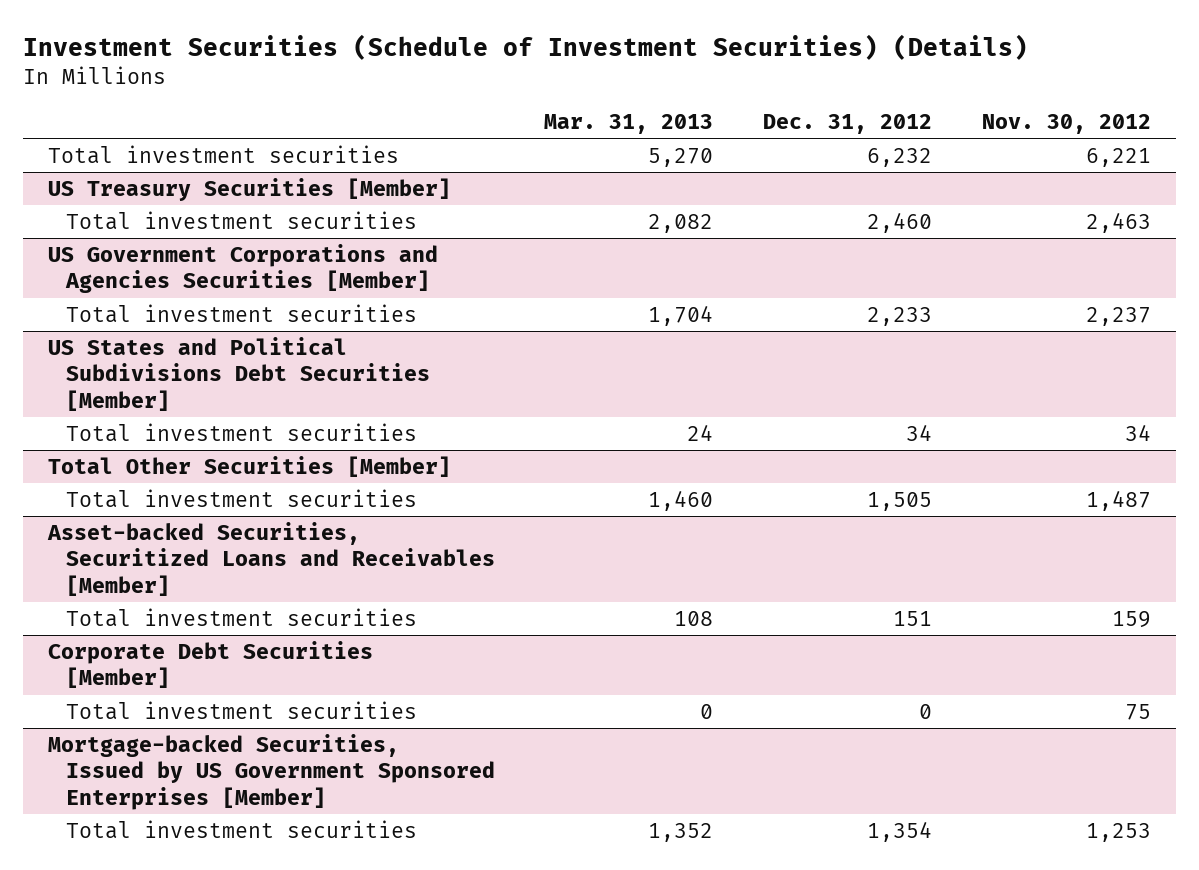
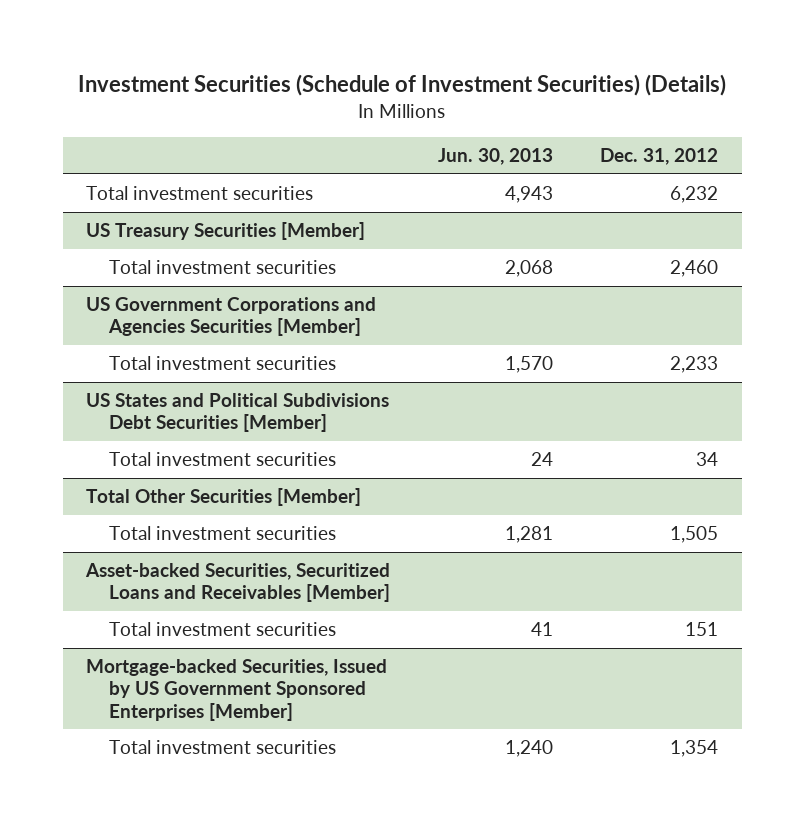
[544,114,714,135] Mar. 31, 2013 -> none
[981,114,1151,135] Nov. 30, 2012 -> none
none -> [437,148,553,166] Jun. 30, 2013
[48,640,374,689] Corporate Debt Securities [Member] -> none
[65,700,417,720] Total investment securities -> none

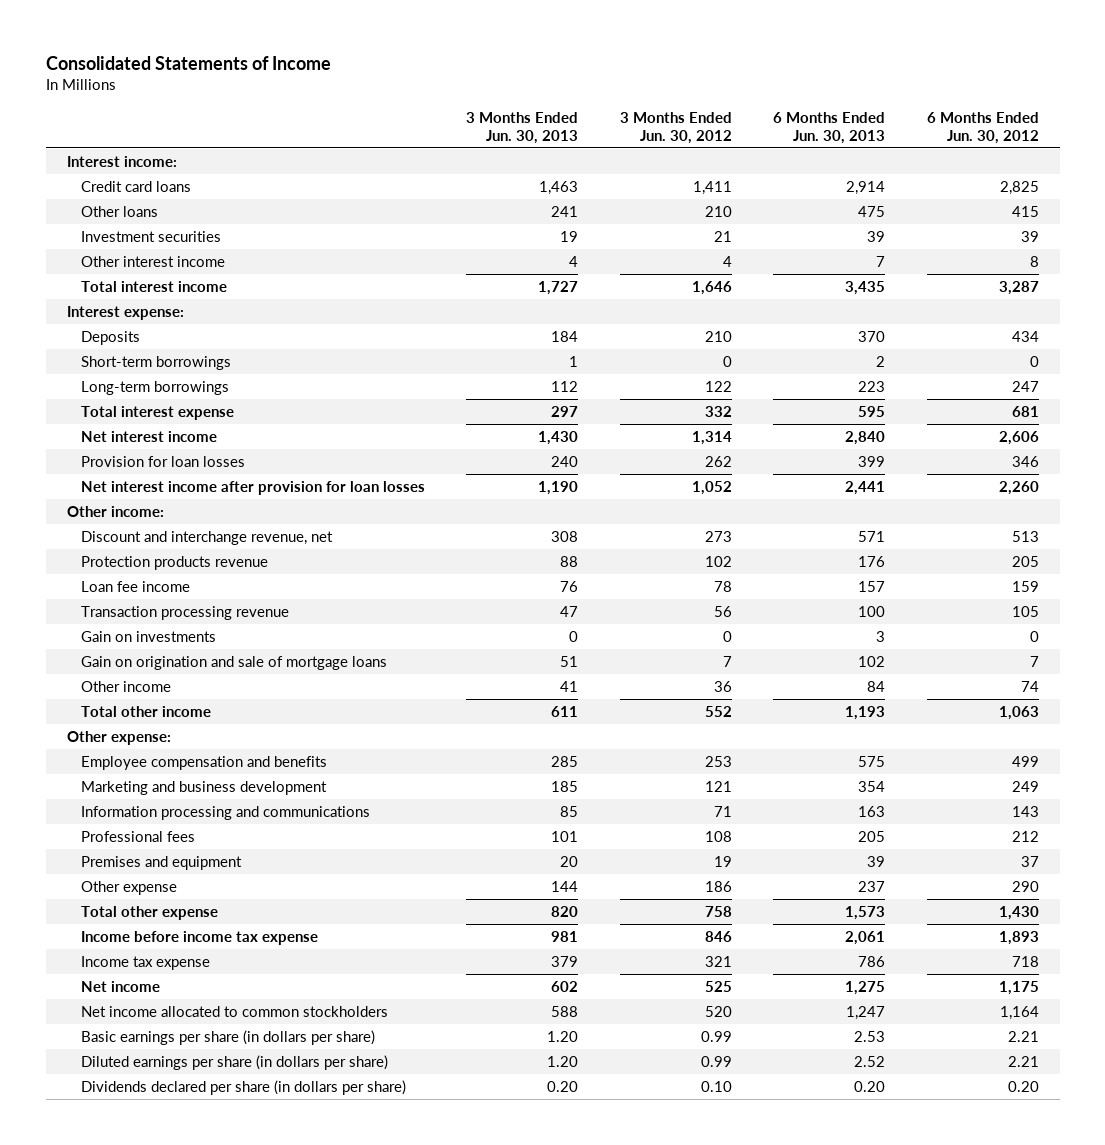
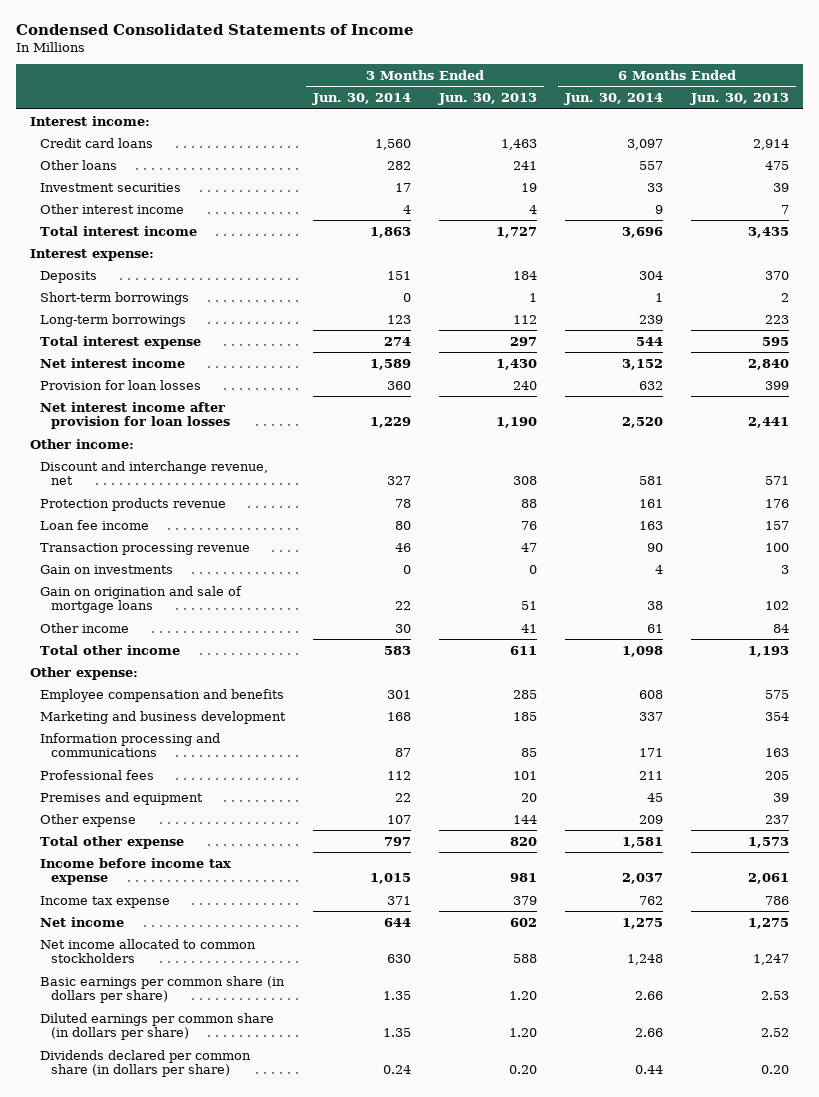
[45,55,331,70] Consolidated Statements of Income -> [15,23,414,35] Condensed Consolidated Statements of Income
[619,112,732,144] 3 Months Ended Jun. 30, 2012 -> none
[926,112,1039,144] 6 Months Ended Jun. 30, 2012 -> none
none -> [312,93,412,106] Jun. 30, 2014
none -> [564,93,664,106] Jun. 30, 2014
[81,1029,376,1045] Basic earnings per share (in dollars per share) -> [40,975,286,1004] Basic earnings per common share (in dollars per share)
[81,1054,389,1070] Diluted earnings per share (in dollars per share) -> [40,1012,275,1041] Diluted earnings per common share (in dollars per share)
[81,1079,407,1095] Dividends declared per share (in dollars per share) -> [40,1049,252,1078] Dividends declared per common share (in dollars per share)

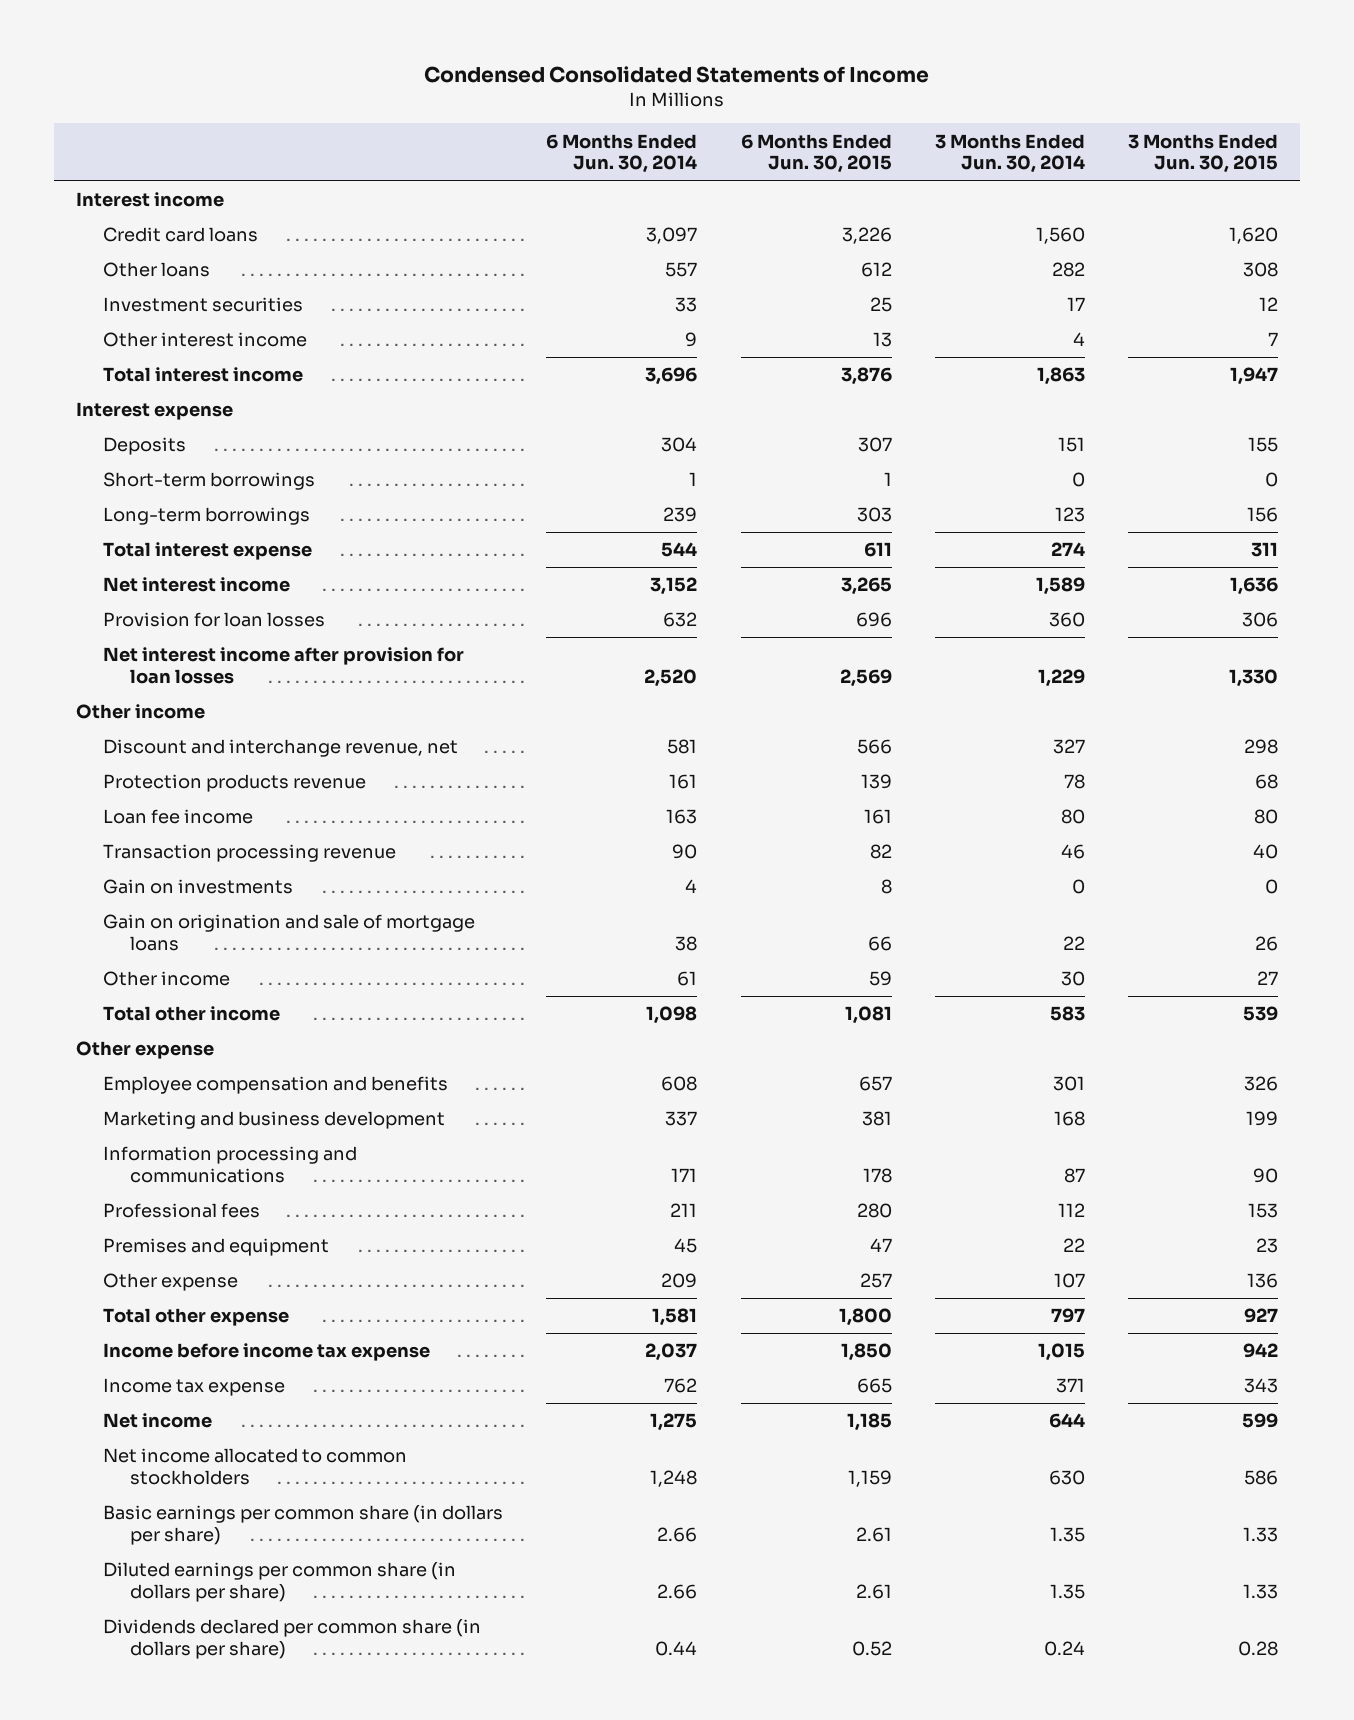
[438,93,538,106] Jun. 30, 2013 -> none
[690,93,790,106] Jun. 30, 2013 -> none
none -> [740,133,892,174] 6 Months Ended Jun. 30, 2015
none -> [1128,133,1279,174] 3 Months Ended Jun. 30, 2015
[29,115,150,126] Interest income: -> [75,192,224,208] Interest income
[29,248,154,261] Interest expense: -> [75,402,233,421] Interest expense
[29,438,134,449] Other income: -> [75,704,205,720] Other income
[29,666,138,680] Other expense: -> [75,1041,214,1060] Other expense

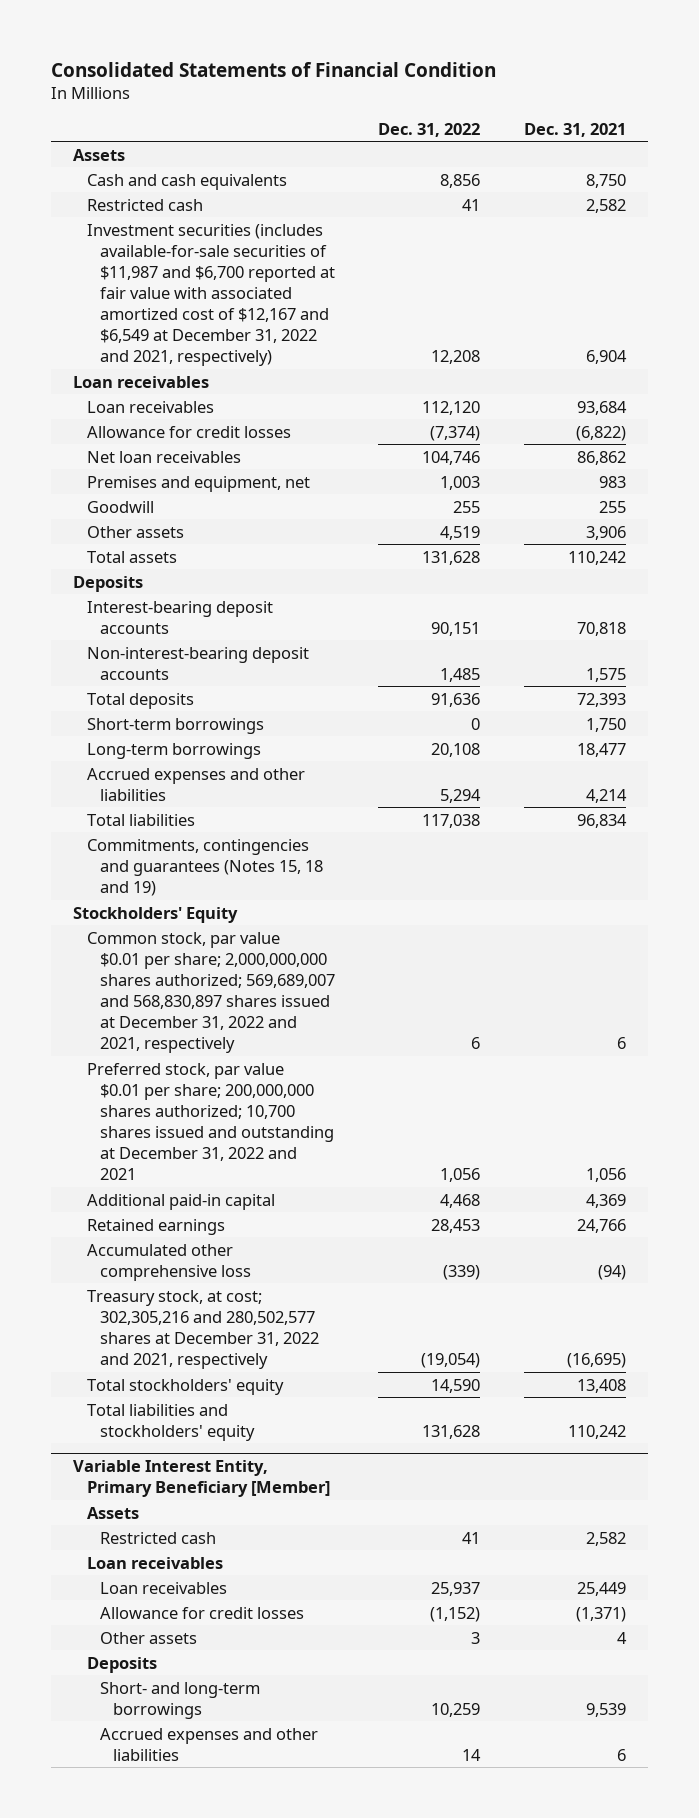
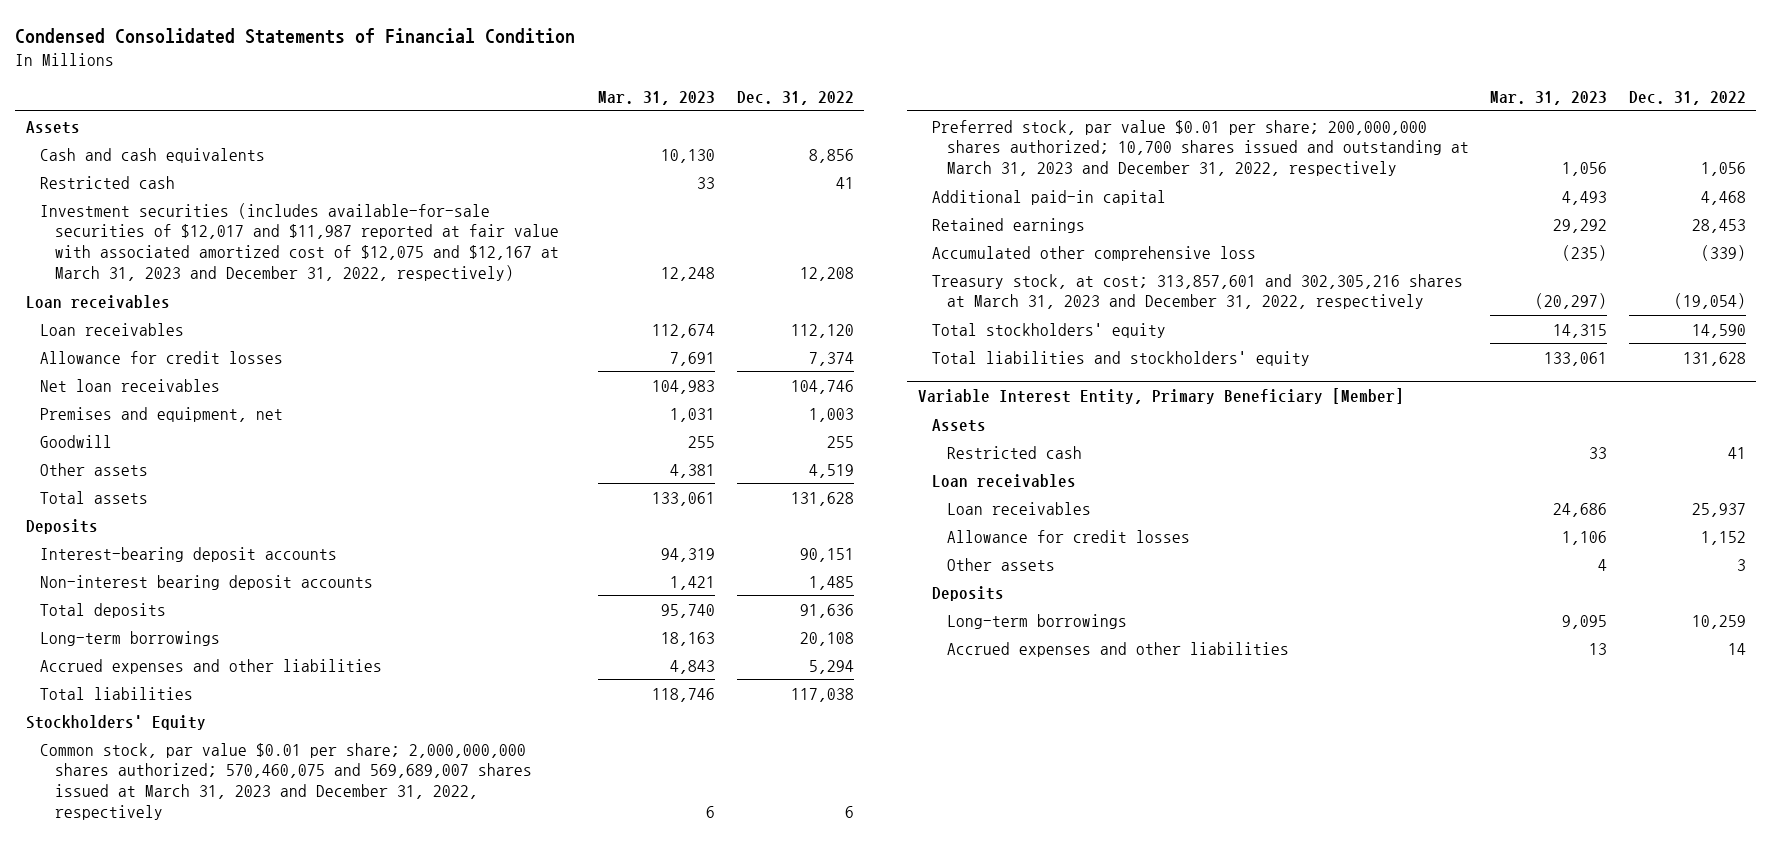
[51,62,497,78] Consolidated Statements of Financial Condition -> [15,27,576,44] Condensed Consolidated Statements of Financial Condition
[524,122,627,137] Dec. 31, 2021 -> none
none -> [598,90,716,105] Mar. 31, 2023
[86,223,335,367] Investment securities (includes available-for-sale securities of $11,987 and $6,700 reported at fair value with associated amortized cost of $12,167 and $6,549 at December 31, 2022 and 2021, respectively) -> [40,202,559,281] Investment securities (includes available-for-sale securities of $12,017 and $11,987 reported at fair value with associated amortized cost of $12,075 and $12,167 at March 31, 2023 and December 31, 2022, respectively)
[430,425,481,441] (7,374) -> [808,351,854,366] 7,374
[86,646,309,680] Non-interest-bearing deposit accounts -> [40,574,374,590] Non-interest bearing deposit accounts
[86,717,264,734] Short-term borrowings -> none
[86,838,323,896] Commitments, contingencies and guarantees (Notes 15, 18 and 19) -> none
[86,931,335,1054] Common stock, par value $0.01 per share; 2,000,000,000 shares authorized; 569,689,007 and 568,830,897 shares issued at December 31, 2022 and 2021, respectively -> [40,742,532,820] Common stock, par value $0.01 per share; 2,000,000,000 shares authorized; 570,460,075 and 569,689,007 shares issued at March 31, 2023 and December 31, 2022, respectively
[86,1062,334,1181] Preferred stock, par value $0.01 per share; 200,000,000 shares authorized; 10,700 shares issued and outstanding at December 31, 2022 and 2021 -> [932,119,1469,177] Preferred stock, par value $0.01 per share; 200,000,000 shares authorized; 10,700 shares issued and outstanding at March 31, 2023 and December 31, 2022, respectively
[86,1289,319,1369] Treasury stock, at cost; 302,305,216 and 280,502,577 shares at December 31, 2022 and 2021, respectively -> [932,273,1464,310] Treasury stock, at cost; 313,857,601 and 302,305,216 shares at March 31, 2023 and December 31, 2022, respectively
[430,1606,481,1622] (1,152) -> [1700,530,1746,545] 1,152
[99,1681,260,1719] Short- and long-term borrowings -> [946,613,1127,629] Long-term borrowings

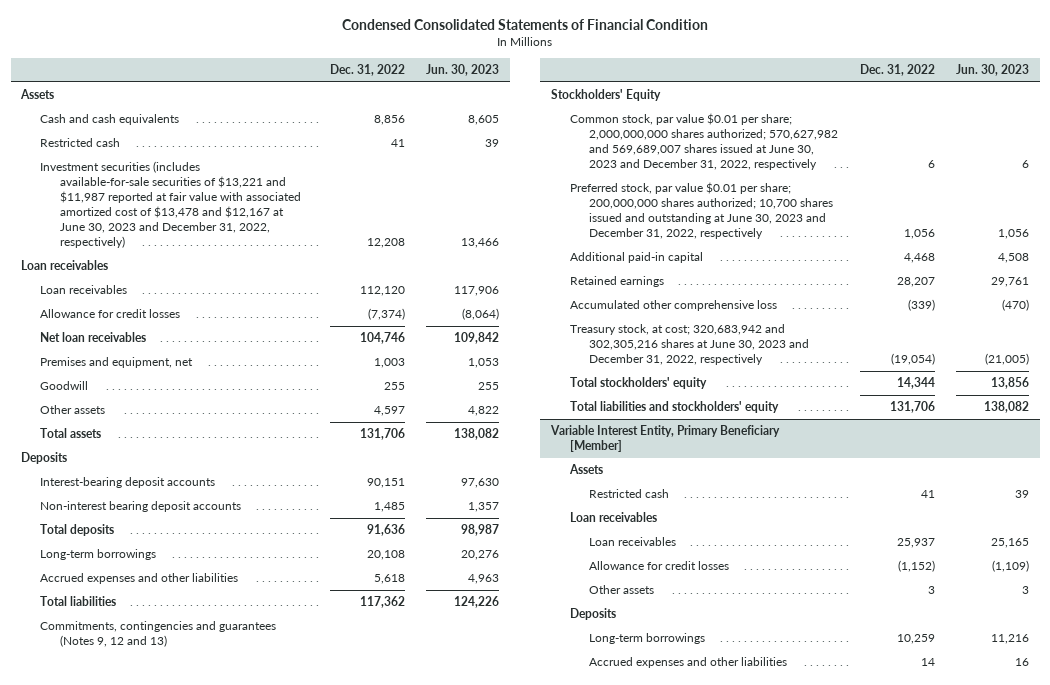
[598,90,716,105] Mar. 31, 2023 -> none
none -> [426,64,500,77] Jun. 30, 2023
[40,202,559,281] Investment securities (includes available-for-sale securities of $12,017 and $11,987 reported at fair value with associated amortized cost of $12,075 and $12,167 at March 31, 2023 and December 31, 2022, respectively) -> [40,161,301,249] Investment securities (includes available-for-sale securities of $13,221 and $11,987 reported at fair value with associated amortized cost of $13,478 and $12,167 at June 30, 2023 and December 31, 2022, respectively)
[808,351,854,366] 7,374 -> [367,308,405,321] (7,374)
[808,463,854,478] 4,519 -> [373,406,405,417] 4,597
[790,491,854,506] 131,628 -> [359,428,405,441] 131,706
[808,659,854,674] 5,294 -> [373,574,405,585] 5,618
[790,687,854,702] 117,038 -> [359,596,405,609] 117,362
none -> [40,621,277,648] Commitments, contingencies and guarantees (Notes 9, 12 and 13)
[40,742,532,820] Common stock, par value $0.01 per share; 2,000,000,000 shares authorized; 570,460,075 and 569,689,007 shares issued at March 31, 2023 and December 31, 2022, respectively -> [570,113,839,171] Common stock, par value $0.01 per share; 2,000,000,000 shares authorized; 570,627,982 and 569,689,007 shares issued at June 30, 2023 and December 31, 2022, respectively
[932,119,1469,177] Preferred stock, par value $0.01 per share; 200,000,000 shares authorized; 10,700 shares issued and outstanding at March 31, 2023 and December 31, 2022, respectively -> [570,182,834,240] Preferred stock, par value $0.01 per share; 200,000,000 shares authorized; 10,700 shares issued and outstanding at June 30, 2023 and December 31, 2022, respectively
[1691,218,1746,233] 28,453 -> [896,277,935,288] 28,207
[932,273,1464,310] Treasury stock, at cost; 313,857,601 and 302,305,216 shares at March 31, 2023 and December 31, 2022, respectively -> [570,324,810,366] Treasury stock, at cost; 320,683,942 and 302,305,216 shares at June 30, 2023 and December 31, 2022, respectively
[1691,323,1746,338] 14,590 -> [896,377,935,390] 14,344
[1682,351,1746,366] 131,628 -> [889,401,935,414] 131,706
[1700,530,1746,545] 1,152 -> [897,560,935,573] (1,152)

